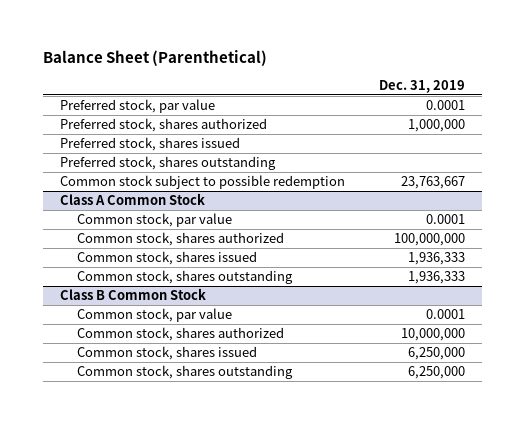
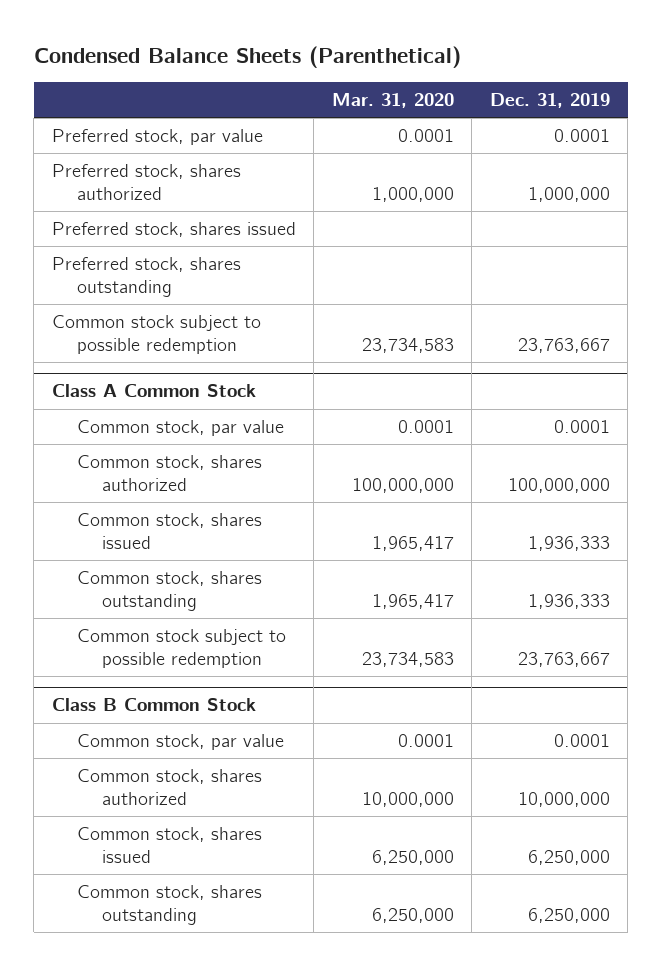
[43,50,268,67] Balance Sheet (Parenthetical) -> [33,46,461,69] Condensed Balance Sheets (Parenthetical)
none -> [331,93,454,109] Mar. 31, 2020
none -> [76,629,286,668] Common stock subject to possible redemption

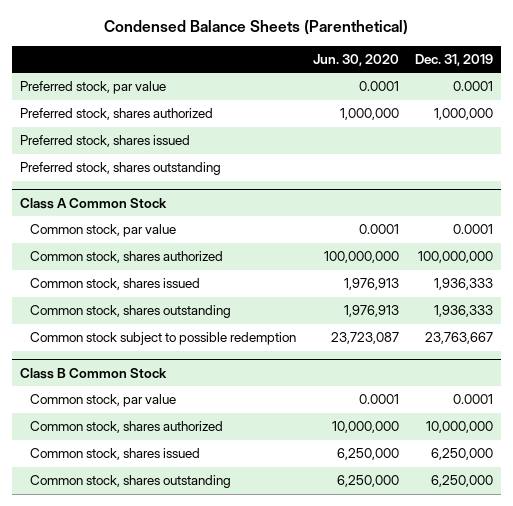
[331,93,454,109] Mar. 31, 2020 -> none
none -> [312,53,399,66] Jun. 30, 2020
[51,315,261,354] Common stock subject to possible redemption -> none

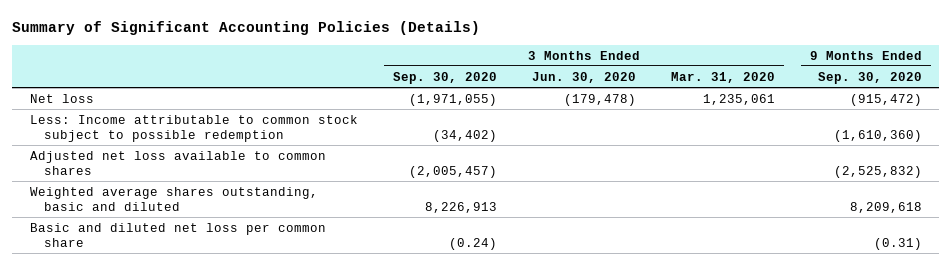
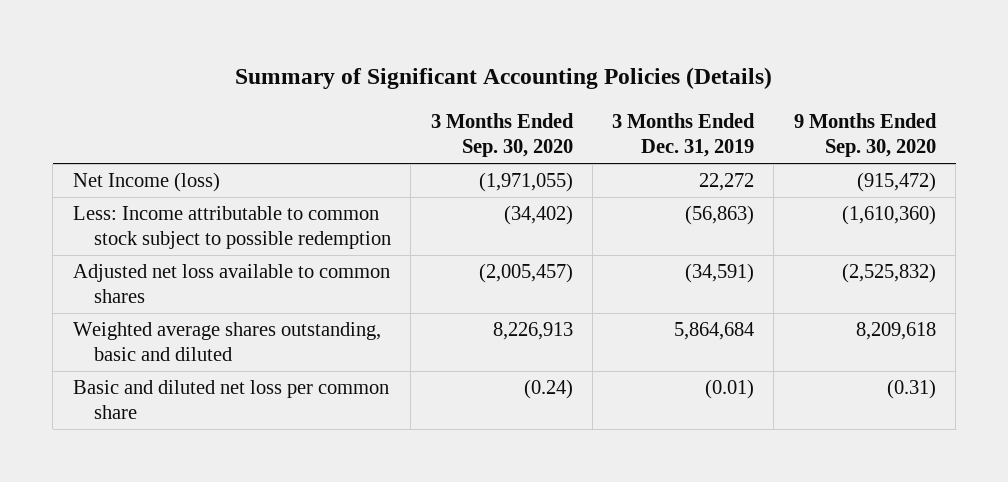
[531,71,636,83] Jun. 30, 2020 -> none
[670,71,775,83] Mar. 31, 2020 -> none
none -> [612,113,756,158] 3 Months Ended Dec. 31, 2019
[29,93,94,103] Net loss -> [72,172,220,193] Net Income (loss)

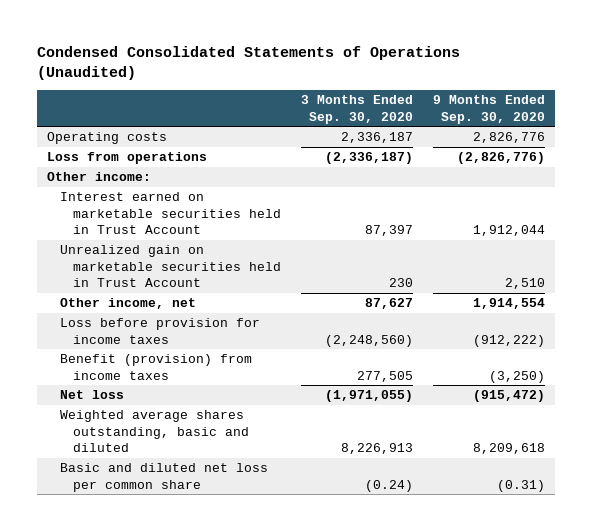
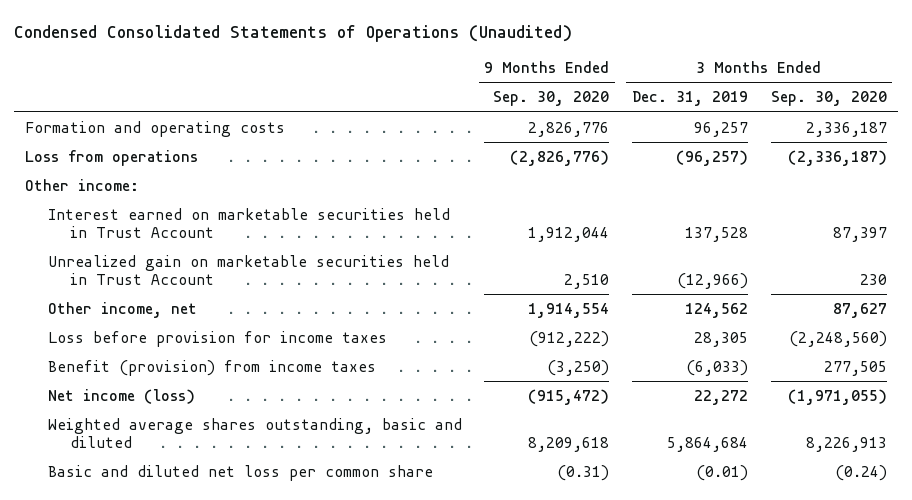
none -> [631,91,748,107] Dec. 31, 2019
[46,132,167,145] Operating costs -> [25,120,286,137] Formation and operating costs
[60,390,125,400] Net loss -> [47,388,195,404] Net income (loss)

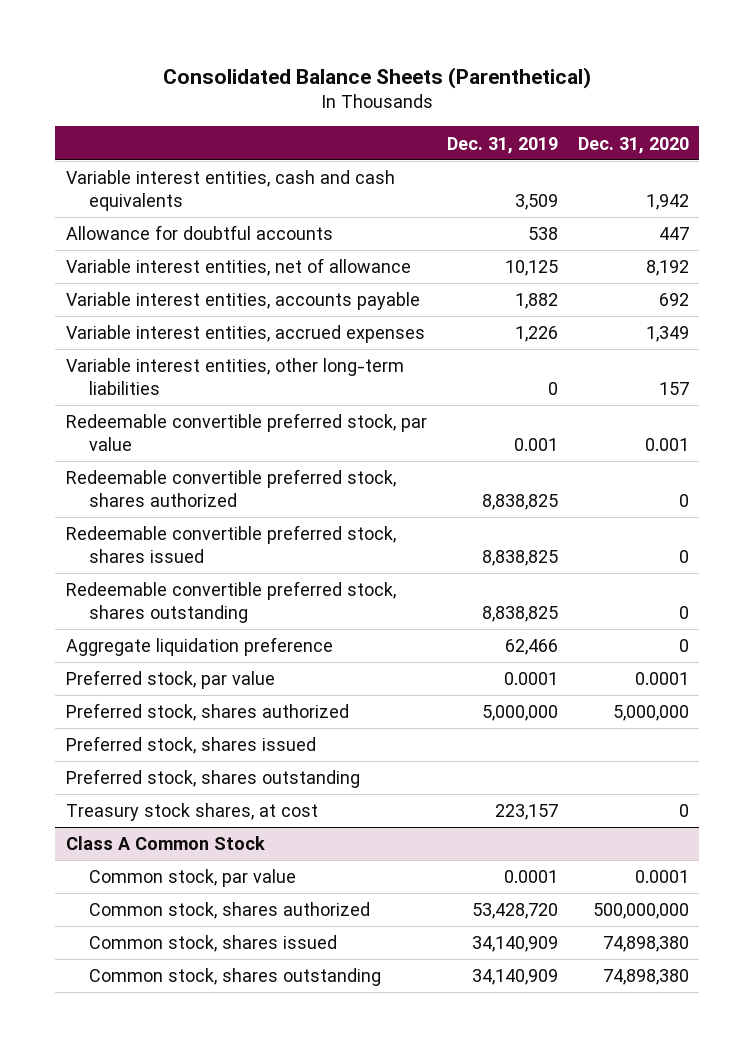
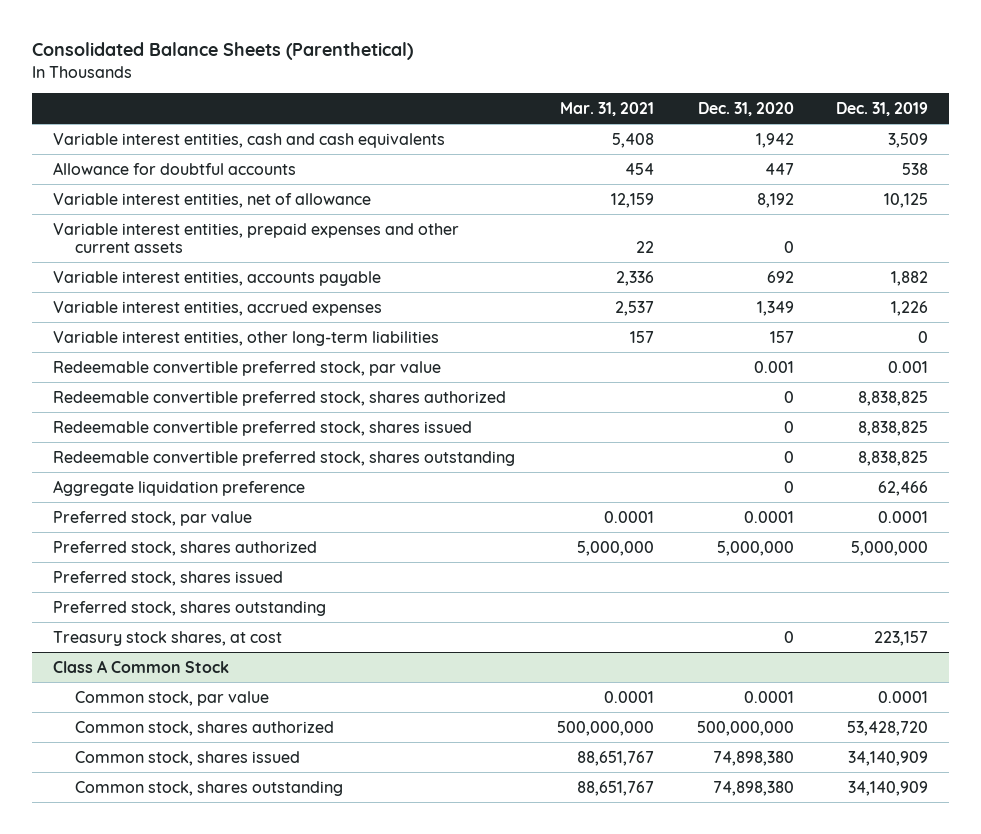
none -> [560,102,655,117] Mar. 31, 2021
none -> [53,222,460,253] Variable interest entities, prepaid expenses and other current assets

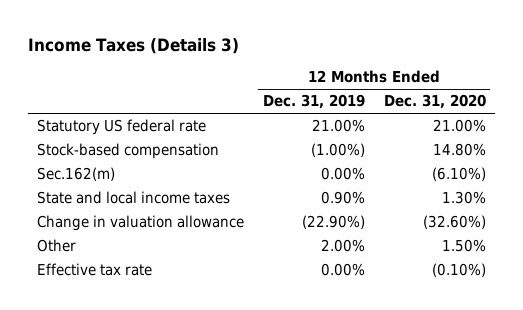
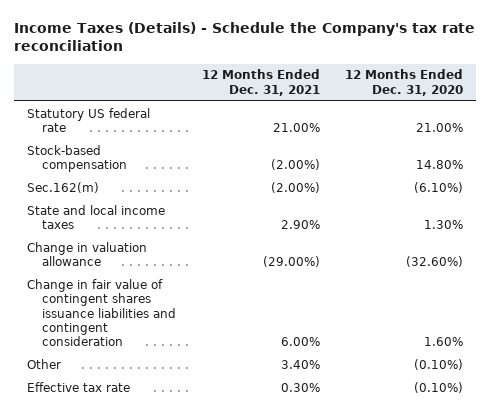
[28,37,240,54] Income Taxes (Details 3) -> [13,21,475,52] Income Taxes (Details) - Schedule the Company's tax rate reconciliation
[262,94,365,110] Dec. 31, 2019 -> none
none -> [201,69,320,96] 12 Months Ended Dec. 31, 2021
none -> [26,278,176,347] Change in fair value of contingent shares issuance liabilities and contingent consideration
[441,239,486,253] 1.50% -> [414,358,464,370] (0.10%)

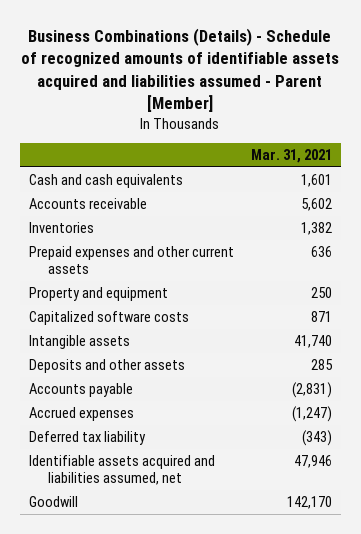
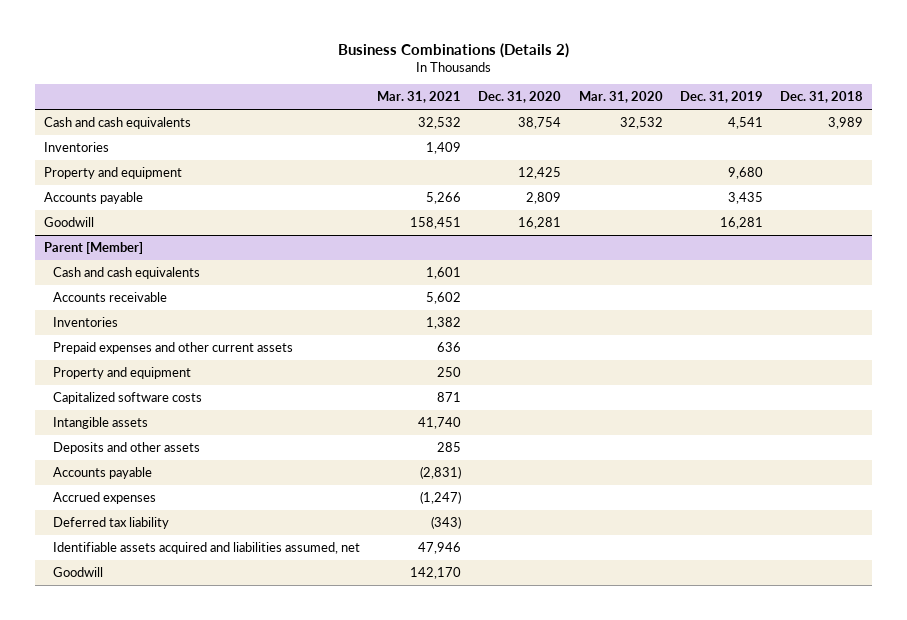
[21,27,340,113] Business Combinations (Details) - Schedule of recognized amounts of identifiable assets acquired and liabilities assumed - Parent [Member] -> [337,42,569,58] Business Combinations (Details 2)
none -> [478,91,562,104] Dec. 31, 2020
none -> [578,91,663,104] Mar. 31, 2020
none -> [679,91,763,104] Dec. 31, 2019
none -> [780,91,864,104] Dec. 31, 2018
none -> [44,116,192,129] Cash and cash equivalents
none -> [44,141,110,152] Inventories
none -> [44,166,183,179] Property and equipment
none -> [44,191,144,204] Accounts payable
none -> [44,216,95,227] Goodwill
none -> [44,241,144,254] Parent [Member]

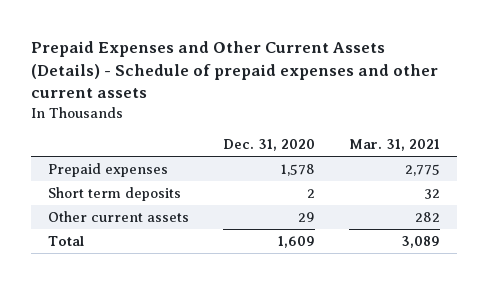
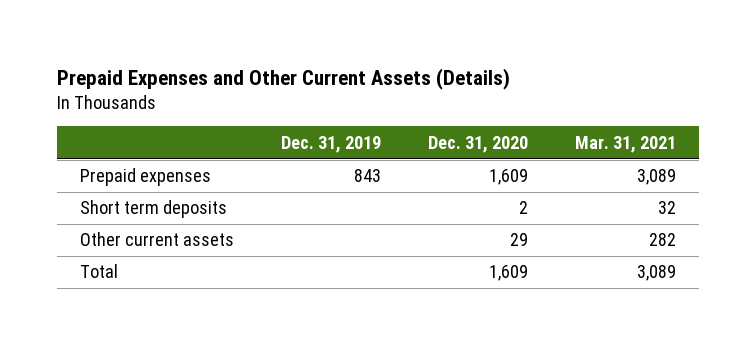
[30,41,438,98] Prepaid Expenses and Other Current Assets (Details) - Schedule of prepaid expenses and other current assets -> [56,67,510,90] Prepaid Expenses and Other Current Assets (Details)
none -> [281,135,382,153] Dec. 31, 2019
[280,164,315,177] 1,578 -> [488,169,528,186] 1,609
[404,164,440,177] 2,775 -> [636,169,676,186] 3,089

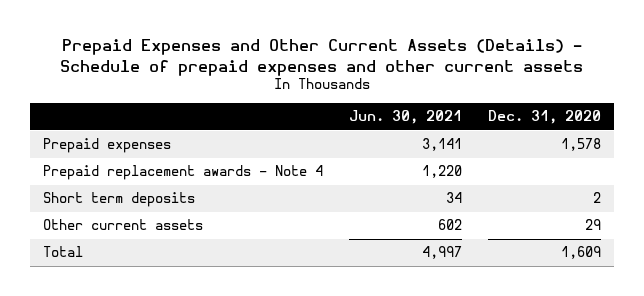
[56,67,510,90] Prepaid Expenses and Other Current Assets (Details) -> [60,38,584,76] Prepaid Expenses and Other Current Assets (Details) - Schedule of prepaid expenses and other current assets
[281,135,382,153] Dec. 31, 2019 -> none
[574,135,676,153] Mar. 31, 2021 -> none
none -> [349,110,463,125] Jun. 30, 2021
[488,169,528,186] 1,609 -> [560,138,601,152] 1,578
none -> [43,165,324,181] Prepaid replacement awards - Note 4

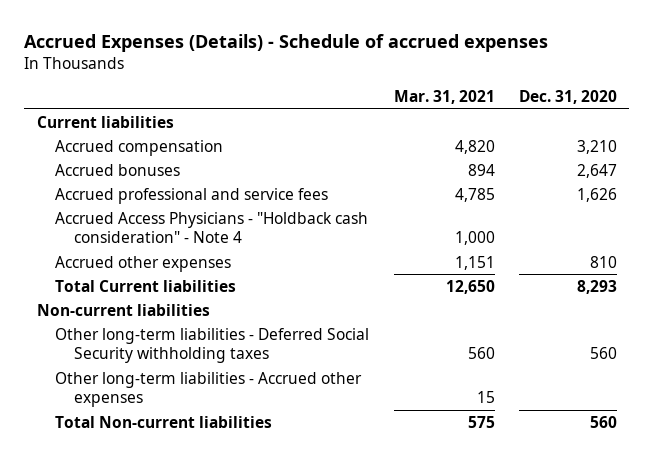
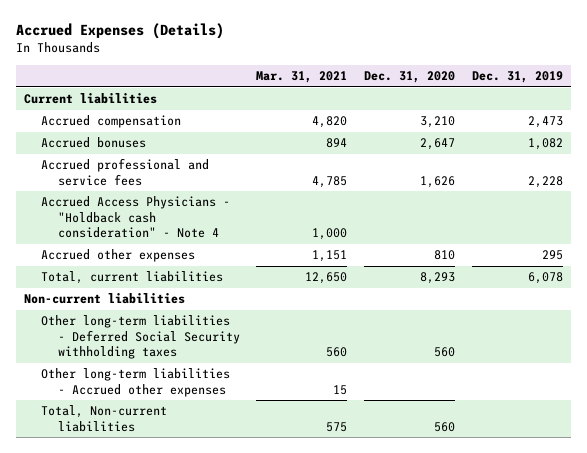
[24,34,549,53] Accrued Expenses (Details) - Schedule of accrued expenses -> [15,23,224,40] Accrued Expenses (Details)
none -> [471,71,563,84] Dec. 31, 2019
[55,279,237,292] Total Current liabilities -> [40,271,223,285] Total, current liabilities
[55,415,273,428] Total Non-current liabilities -> [40,405,167,432] Total, Non-current liabilities

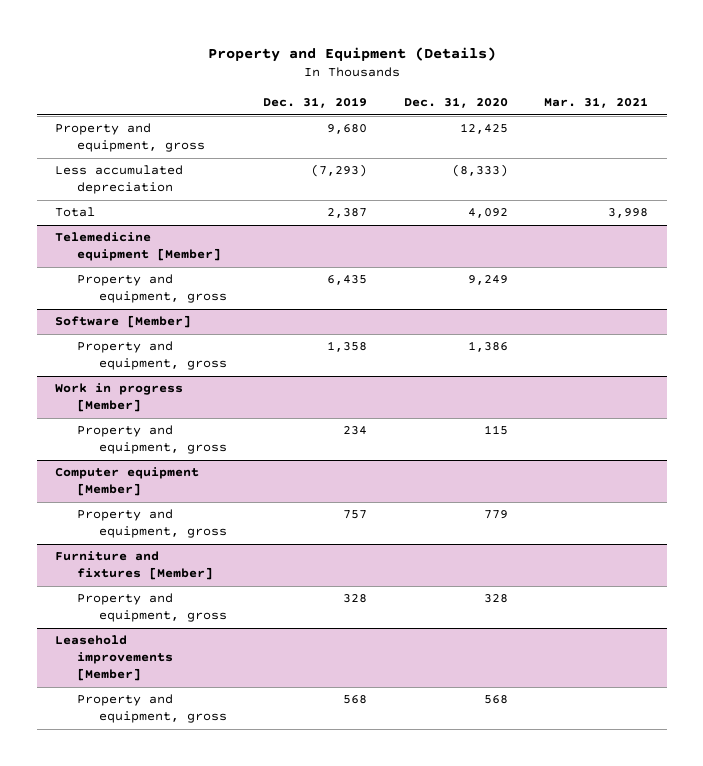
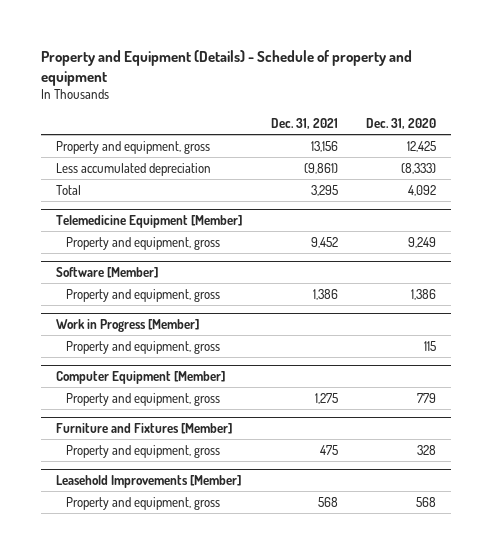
[207,46,496,62] Property and Equipment (Details) -> [41,49,413,86] Property and Equipment (Details) - Schedule of property and equipment
[263,97,368,109] Dec. 31, 2019 -> none
[544,97,649,109] Mar. 31, 2021 -> none
none -> [270,118,338,130] Dec. 31, 2021
[55,232,221,262] Telemedicine equipment [Member] -> [55,215,242,229] Telemedicine Equipment [Member]
[55,383,184,413] Work in progress [Member] -> [55,319,199,333] Work in Progress [Member]
[55,467,200,497] Computer equipment [Member] -> [55,371,225,385] Computer Equipment [Member]
[55,551,213,581] Furniture and fixtures [Member] -> [55,423,232,435] Furniture and Fixtures [Member]
[55,635,173,682] Leasehold improvements [Member] -> [55,475,241,489] Leasehold Improvements [Member]

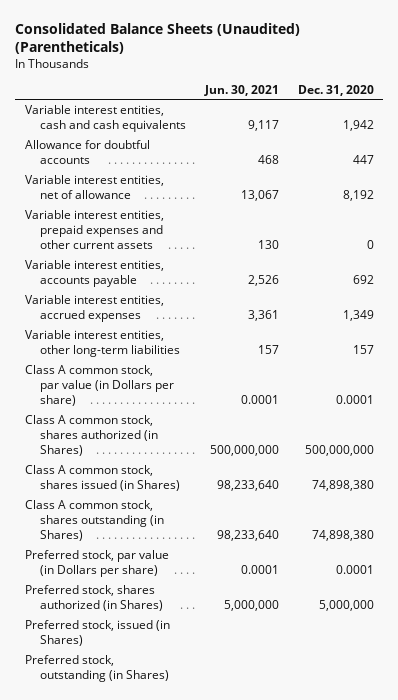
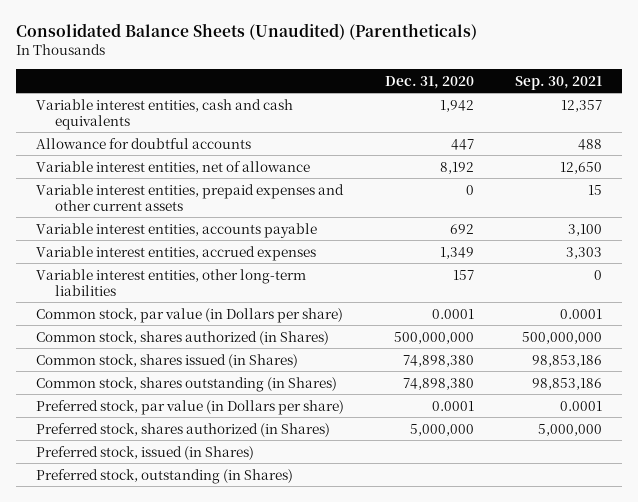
[203,84,279,96] Jun. 30, 2021 -> none
none -> [514,75,602,90] Sep. 30, 2021
[24,365,174,406] Class A common stock, par value (in Dollars per share) -> [36,307,344,323] Common stock, par value (in Dollars per share)
[24,415,158,456] Class A common stock, shares authorized (in Shares) -> [36,330,330,345] Common stock, shares authorized (in Shares)
[24,465,180,492] Class A common stock, shares issued (in Shares) -> [36,353,299,368] Common stock, shares issued (in Shares)
[24,500,164,541] Class A common stock, shares outstanding (in Shares) -> [36,376,338,392] Common stock, shares outstanding (in Shares)

